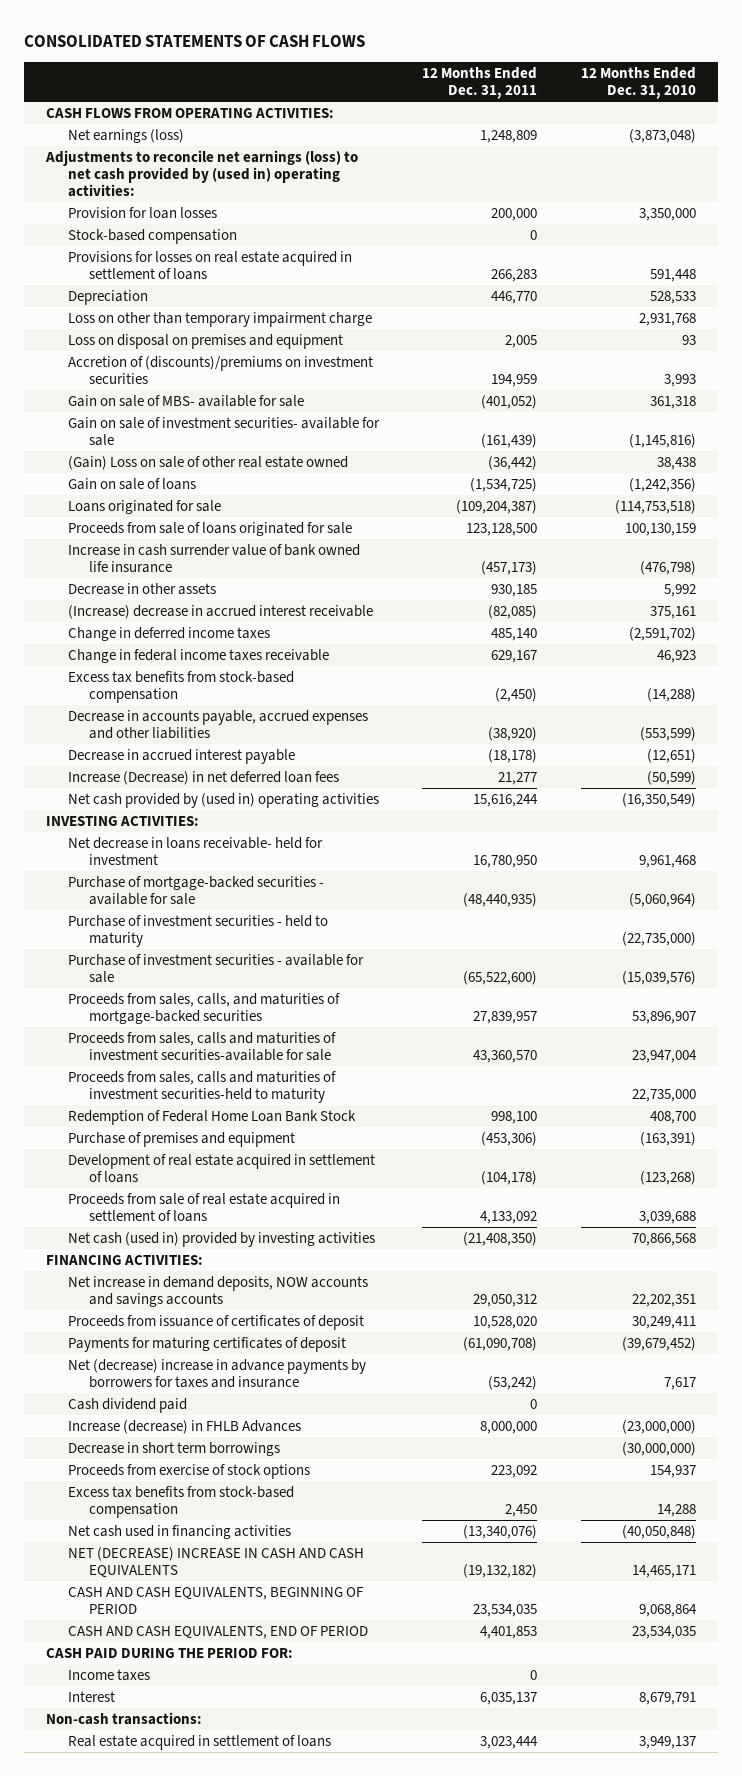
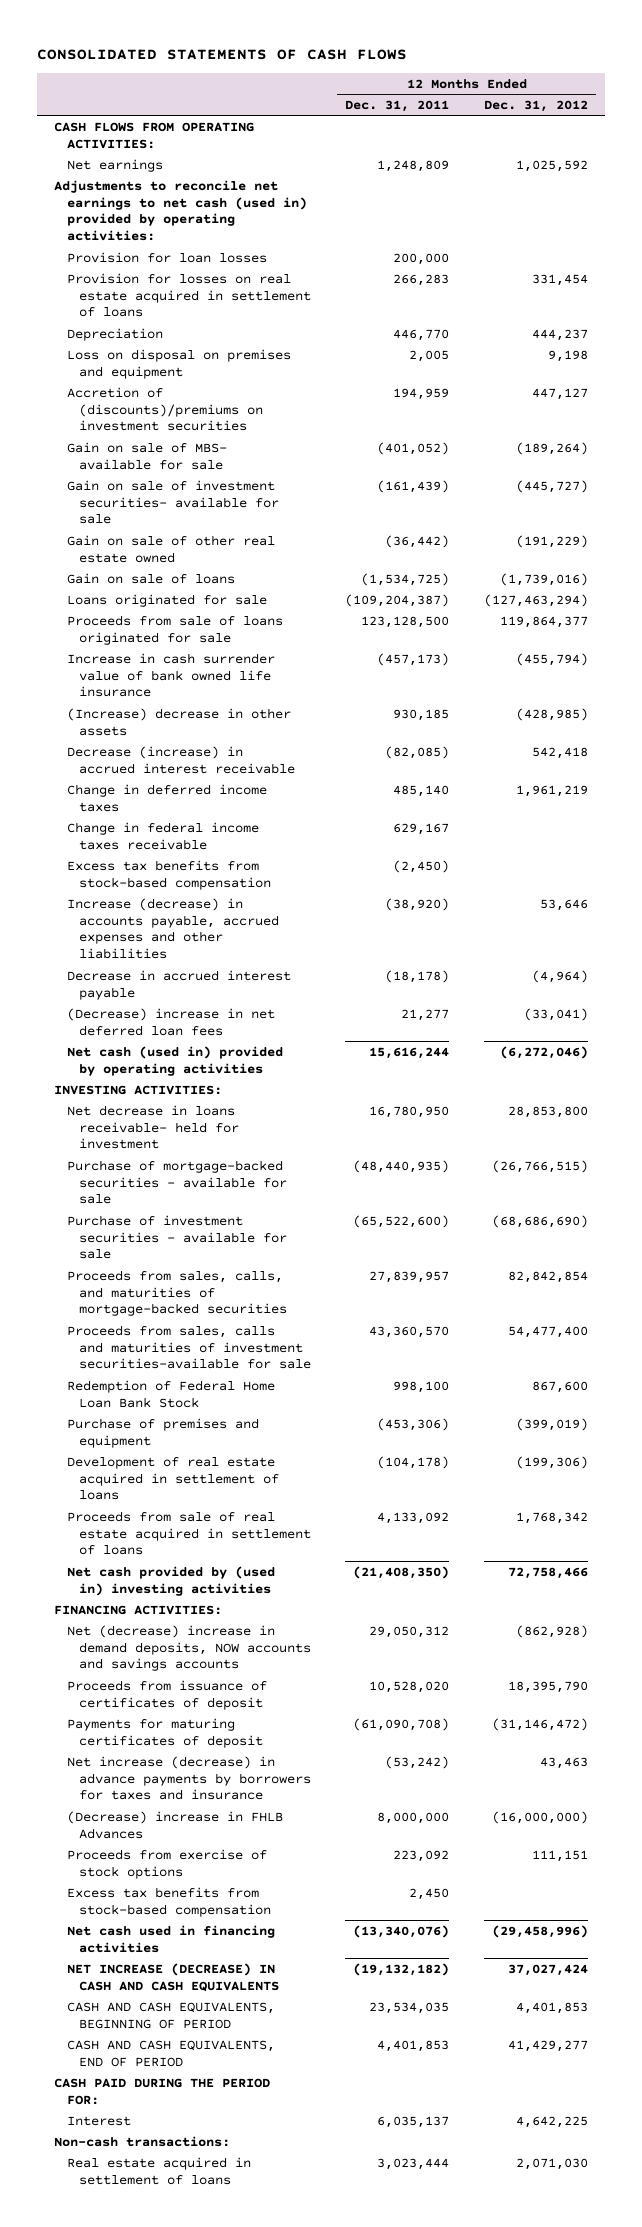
[580,66,696,100] 12 Months Ended Dec. 31, 2010 -> none
none -> [483,99,588,112] Dec. 31, 2012
[67,128,184,143] Net earnings (loss) -> [66,158,163,172] Net earnings
[45,149,359,198] Adjustments to reconcile net earnings (loss) to net cash provided by (used in) operating activities: -> [54,179,307,242] Adjustments to reconcile net earnings to net cash (used in) provided by operating activities:
[67,228,237,244] Stock-based compensation -> none
[67,250,352,280] Provisions for losses on real estate acquired in settlement of loans -> [66,272,312,318] Provision for losses on real estate acquired in settlement of loans
[67,311,372,327] Loss on other than temporary impairment charge -> none
[67,455,348,470] (Gain) Loss on sale of other real estate owned -> [66,534,275,563] Gain on sale of other real estate owned
[67,582,216,595] Decrease in other assets -> [66,707,291,736] (Increase) decrease in other assets
[67,604,373,619] (Increase) decrease in accrued interest receivable -> [66,745,296,774] Decrease (increase) in accrued interest receivable
[67,709,368,739] Decrease in accounts payable, accrued expenses and other liabilities -> [66,897,280,960] Increase (decrease) in accounts payable, accrued expenses and other liabilities
[67,770,339,785] Increase (Decrease) in net deferred loan fees -> [66,1007,275,1036] (Decrease) increase in net deferred loan fees
[67,792,379,808] Net cash provided by (used in) operating activities -> [66,1045,283,1076] Net cash (used in) provided by operating activities
[67,914,328,947] Purchase of investment securities - held to maturity -> none
[67,1070,336,1103] Proceeds from sales, calls and maturities of investment securities-held to maturity -> none
[67,1231,375,1247] Net cash (used in) provided by investing activities -> [66,1565,275,1596] Net cash provided by (used in) investing activities
[67,1275,368,1307] Net increase in demand deposits, NOW accounts and savings accounts -> [66,1624,312,1672] Net (decrease) increase in demand deposits, NOW accounts and savings accounts
[67,1397,187,1413] Cash dividend paid -> none
[67,1441,280,1456] Decrease in short term borrowings -> none
[67,1358,366,1388] Net (decrease) increase in advance payments by borrowers for taxes and insurance -> [66,1755,312,1801] Net increase (decrease) in advance payments by borrowers for taxes and insurance
[67,1419,301,1434] Increase (decrease) in FHLB Advances -> [66,1810,283,1839] (Decrease) increase in FHLB Advances
[67,1546,364,1578] NET (DECREASE) INCREASE IN CASH AND CASH EQUIVALENTS -> [66,1962,280,1992] NET INCREASE (DECREASE) IN CASH AND CASH EQUIVALENTS
[67,1668,150,1681] Income taxes -> none

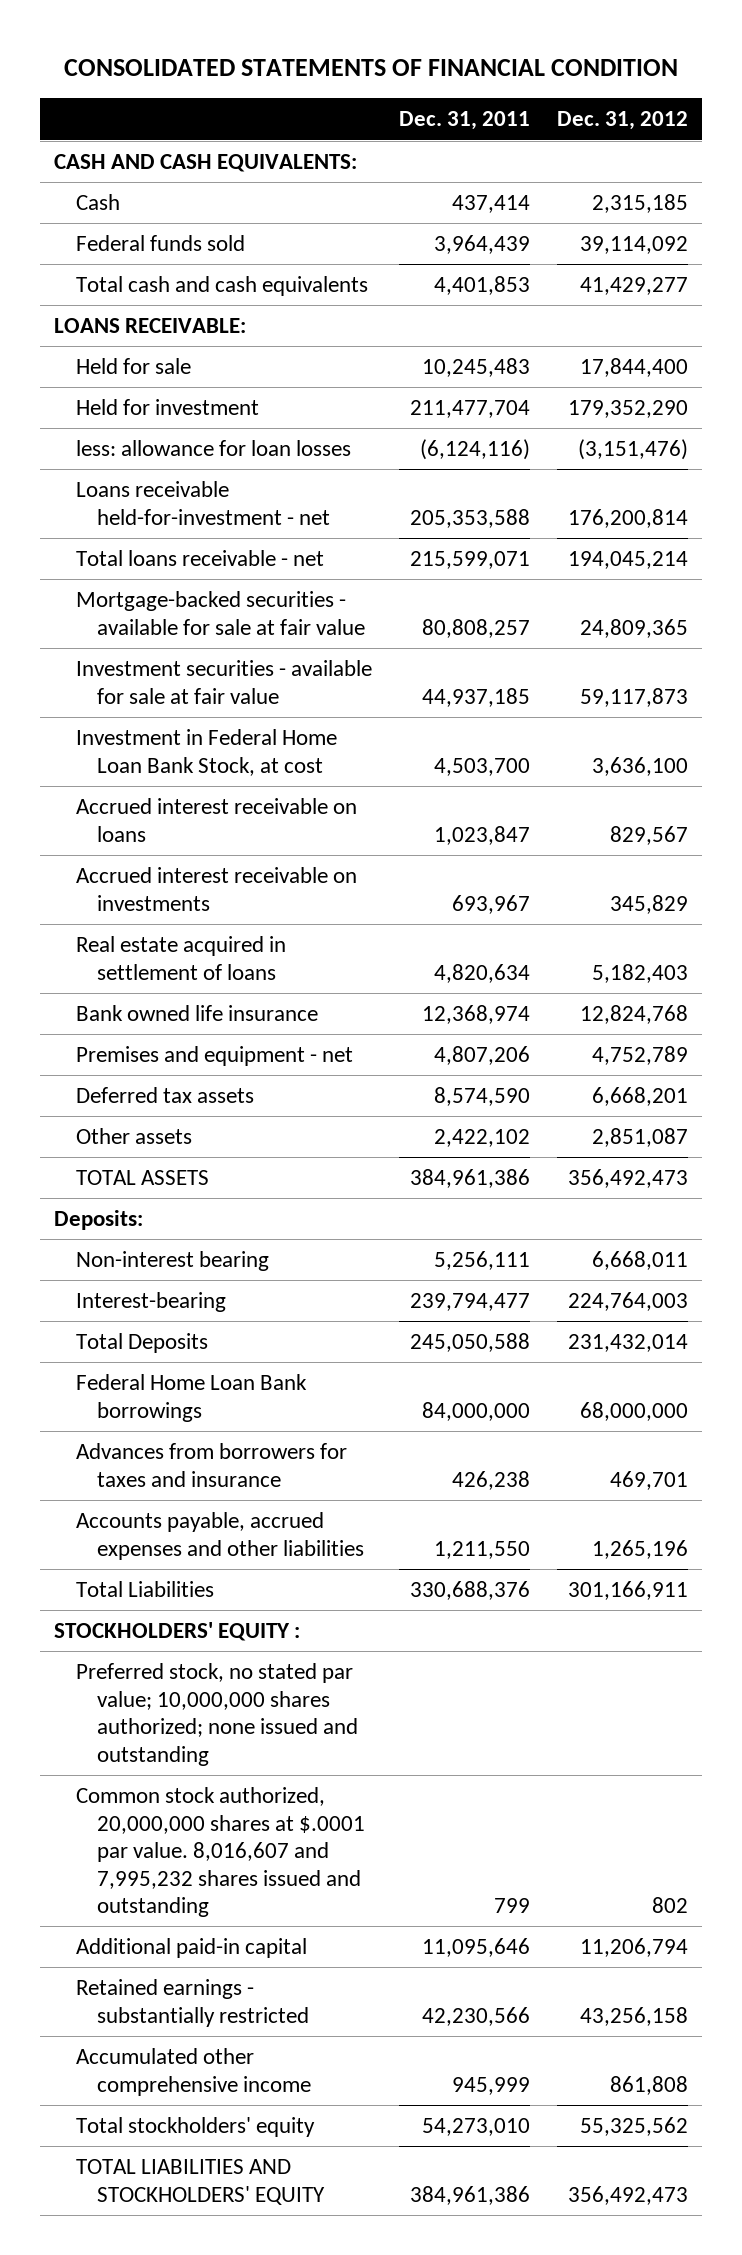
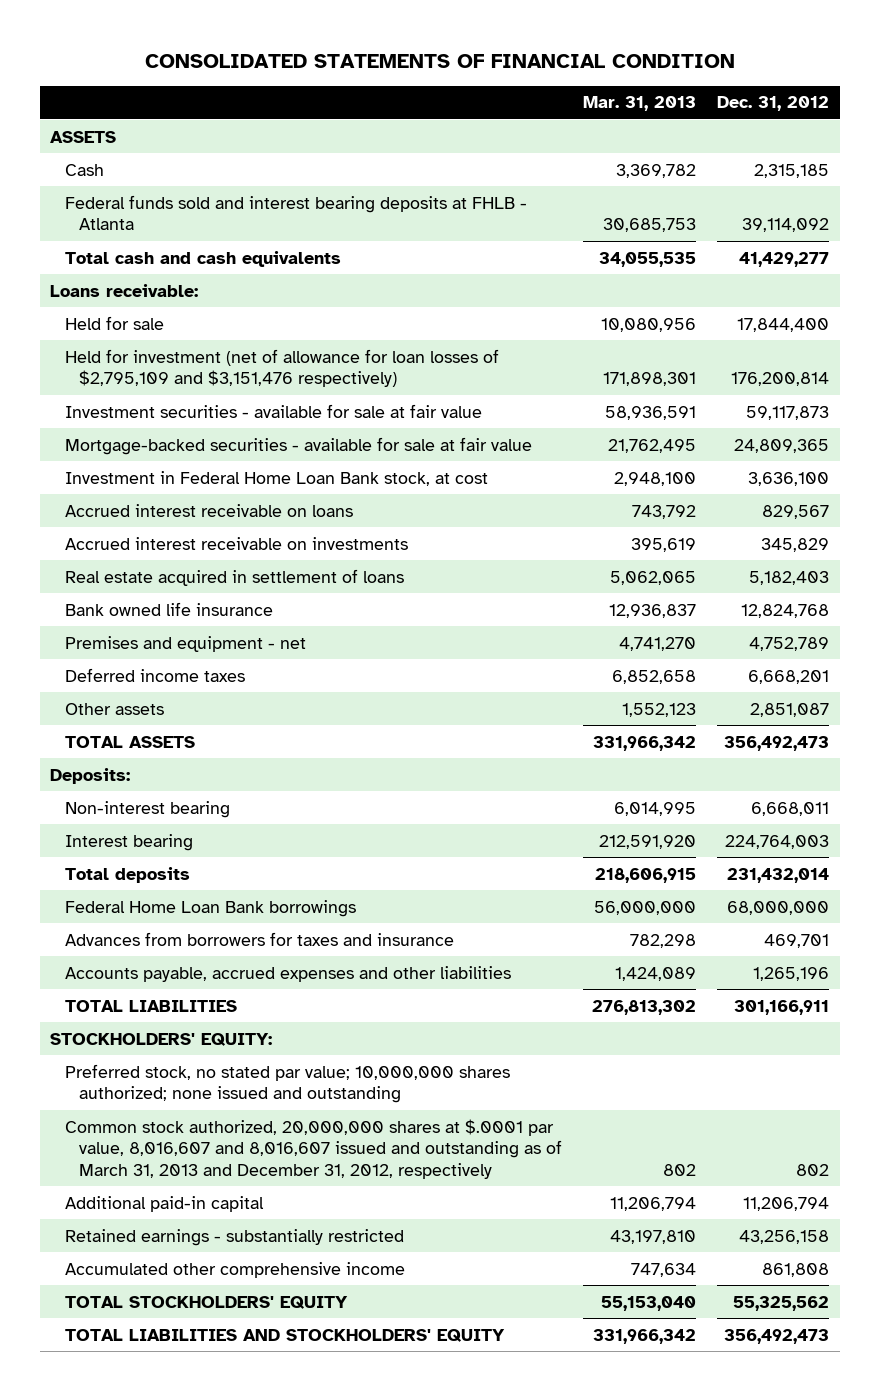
[398,111,530,131] Dec. 31, 2011 -> none
none -> [583,96,697,112] Mar. 31, 2013
[53,154,357,173] CASH AND CASH EQUIVALENTS: -> none
none -> [50,130,117,143] ASSETS
[75,235,245,252] Federal funds sold -> [64,194,527,231] Federal funds sold and interest bearing deposits at FHLB - Atlanta
[53,318,246,334] LOANS RECEIVABLE: -> [50,283,199,297] Loans receivable:
[75,399,259,416] Held for investment -> none
[75,440,351,457] less: allowance for loan losses -> none
[75,550,324,567] Total loans receivable - net -> none
[75,481,331,525] Loans receivable held-for-investment - net -> [64,348,499,388] Held for investment (net of allowance for loan losses of $2,795,109 and $3,151,476 respectively)
[75,591,366,635] Mortgage-backed securities - available for sale at fair value -> [64,436,532,455] Mortgage-backed securities - available for sale at fair value
[75,729,337,776] Investment in Federal Home Loan Bank Stock, at cost -> [64,470,488,486] Investment in Federal Home Loan Bank stock, at cost
[75,1087,254,1104] Deferred tax assets -> [64,667,245,682] Deferred income taxes
[75,1292,226,1313] Interest-bearing -> [64,833,193,851] Interest bearing
[75,1333,208,1354] Total Deposits -> [64,866,190,883] Total deposits
[75,1581,214,1598] Total Liabilities -> [64,999,237,1012] TOTAL LIABILITIES
[53,1622,300,1642] STOCKHOLDERS' EQUITY : -> [50,1032,273,1046] STOCKHOLDERS' EQUITY:
[75,1787,366,1917] Common stock authorized, 20,000,000 shares at $.0001 par value. 8,016,607 and 7,995,232 shares issued and outstanding -> [64,1118,563,1179] Common stock authorized, 20,000,000 shares at $.0001 par value, 8,016,607 and 8,016,607 issued and outstanding as of March 31, 2013 and December 31, 2012, respectively
[75,2117,315,2138] Total stockholders' equity -> [64,1295,348,1309] TOTAL STOCKHOLDERS' EQUITY

